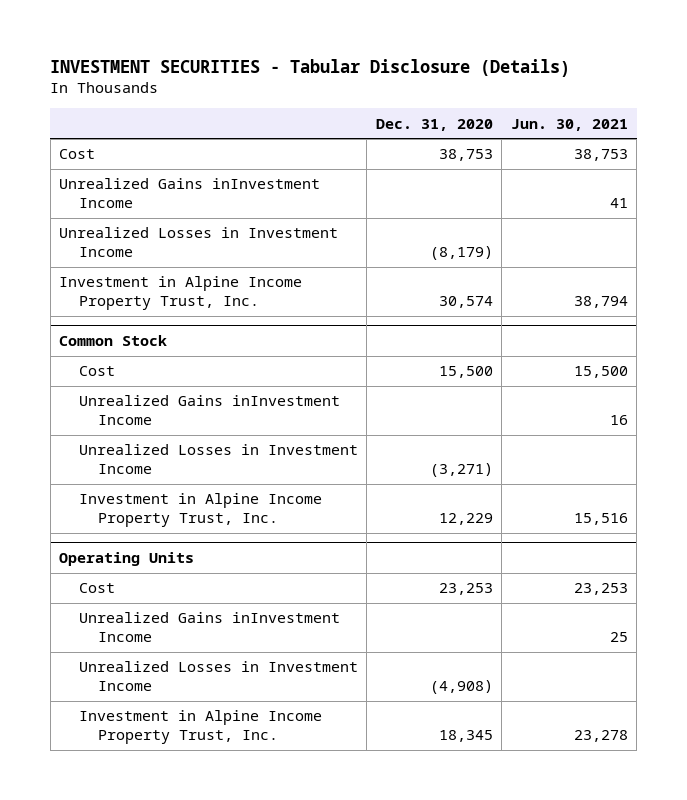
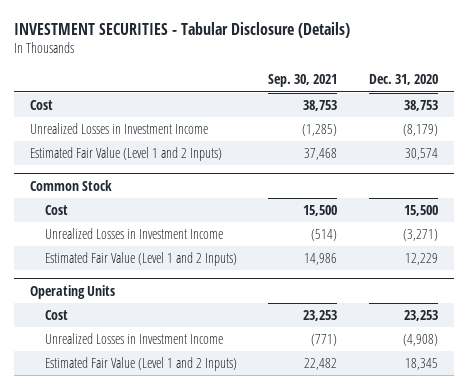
[510,118,628,131] Jun. 30, 2021 -> none
none -> [268,74,338,88] Sep. 30, 2021
[59,178,321,209] Unrealized Gains inInvestment Income -> none
[59,276,303,311] Investment in Alpine Income Property Trust, Inc. -> [29,147,222,162] Estimated Fair Value (Level 1 and 2 Inputs)
[78,395,340,426] Unrealized Gains inInvestment Income -> none
[78,493,322,528] Investment in Alpine Income Property Trust, Inc. -> [44,252,237,267] Estimated Fair Value (Level 1 and 2 Inputs)
[78,612,340,643] Unrealized Gains inInvestment Income -> none
[78,710,322,745] Investment in Alpine Income Property Trust, Inc. -> [44,357,237,372] Estimated Fair Value (Level 1 and 2 Inputs)

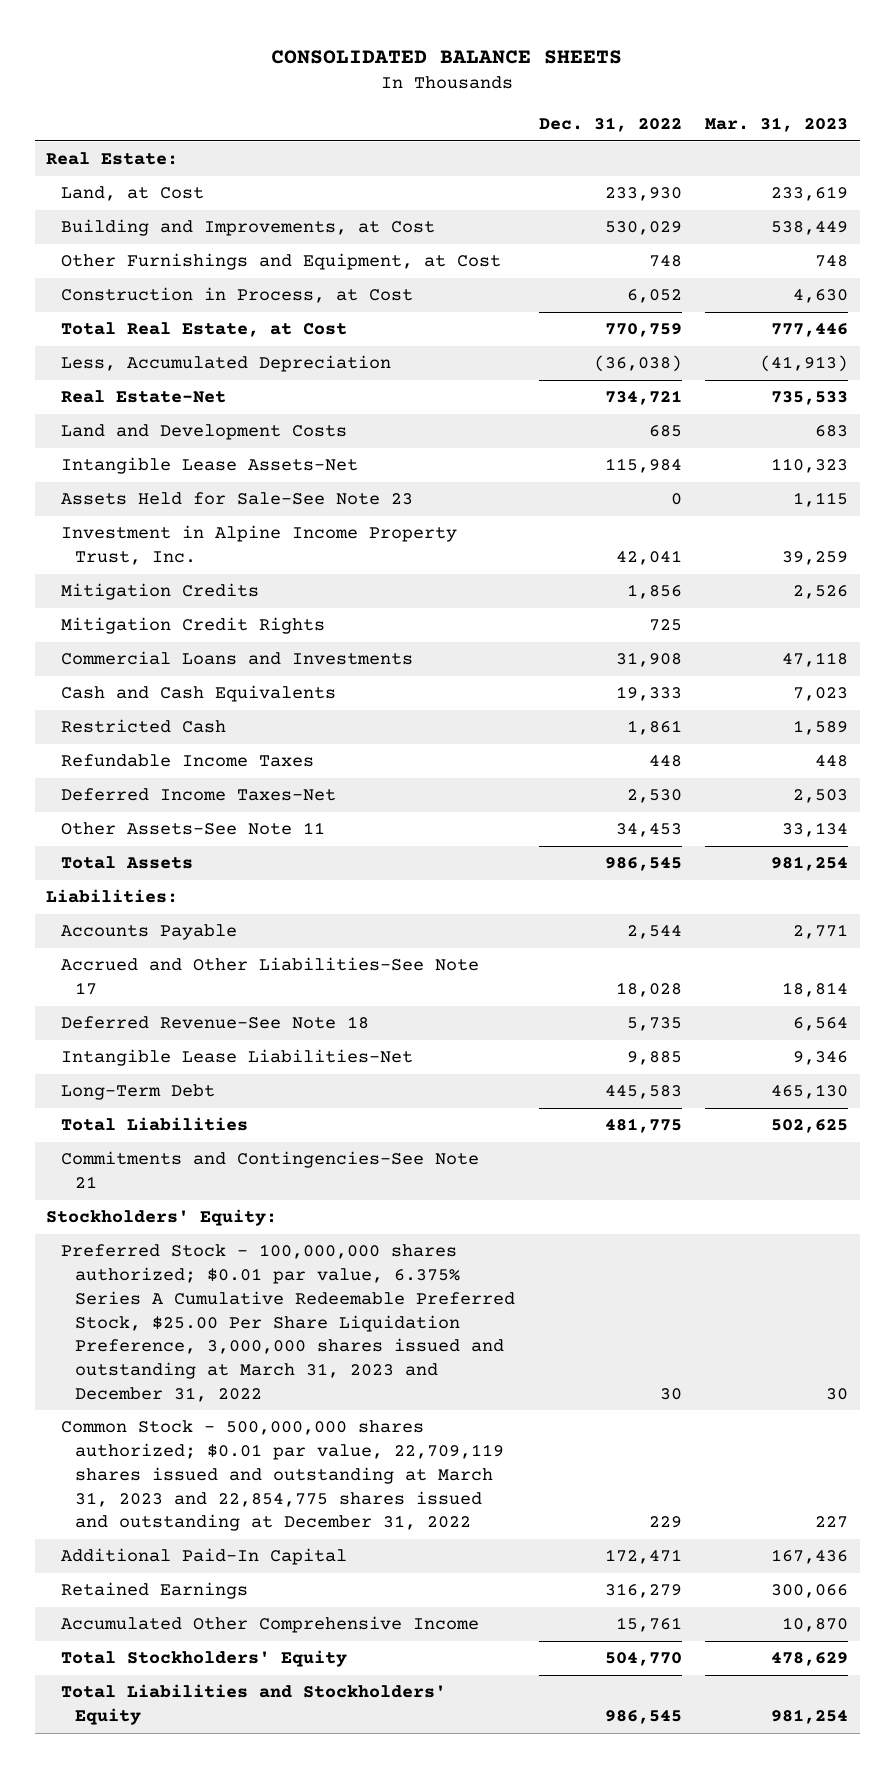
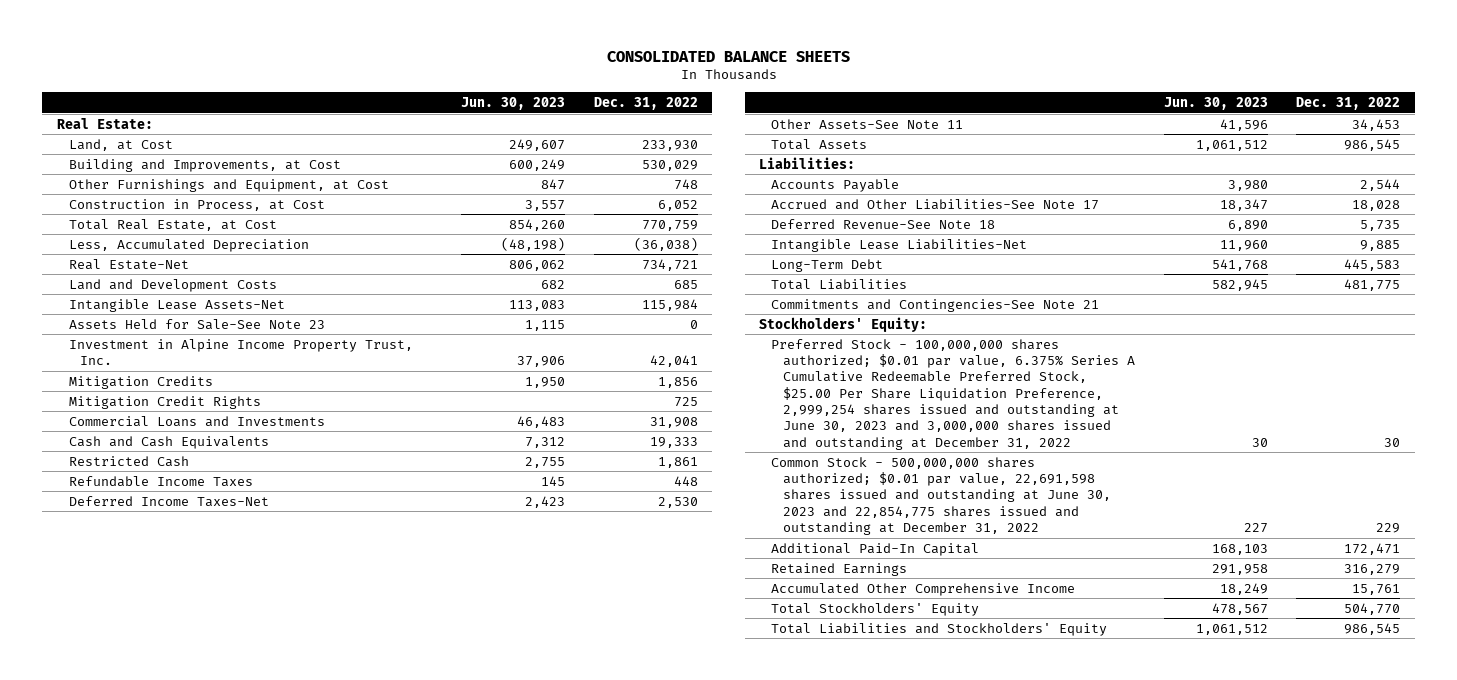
[705,117,849,133] Mar. 31, 2023 -> none
none -> [461,96,566,110] Jun. 30, 2023
[60,1244,515,1402] Preferred Stock - 100,000,000 shares authorized; $0.01 par value, 6.375% Series A Cumulative Redeemable Preferred Stock, $25.00 Per Share Liquidation Preference, 3,000,000 shares issued and outstanding at March 31, 2023 and December 31, 2022 -> [770,338,1135,450] Preferred Stock - 100,000,000 shares authorized; $0.01 par value, 6.375% Series A Cumulative Redeemable Preferred Stock, $25.00 Per Share Liquidation Preference, 2,999,254 shares issued and outstanding at June 30, 2023 and 3,000,000 shares issued and outstanding at December 31, 2022
[60,1420,504,1532] Common Stock - 500,000,000 shares authorized; $0.01 par value, 22,709,119 shares issued and outstanding at March 31, 2023 and 22,854,775 shares issued and outstanding at December 31, 2022 -> [770,456,1111,535] Common Stock - 500,000,000 shares authorized; $0.01 par value, 22,691,598 shares issued and outstanding at June 30, 2023 and 22,854,775 shares issued and outstanding at December 31, 2022

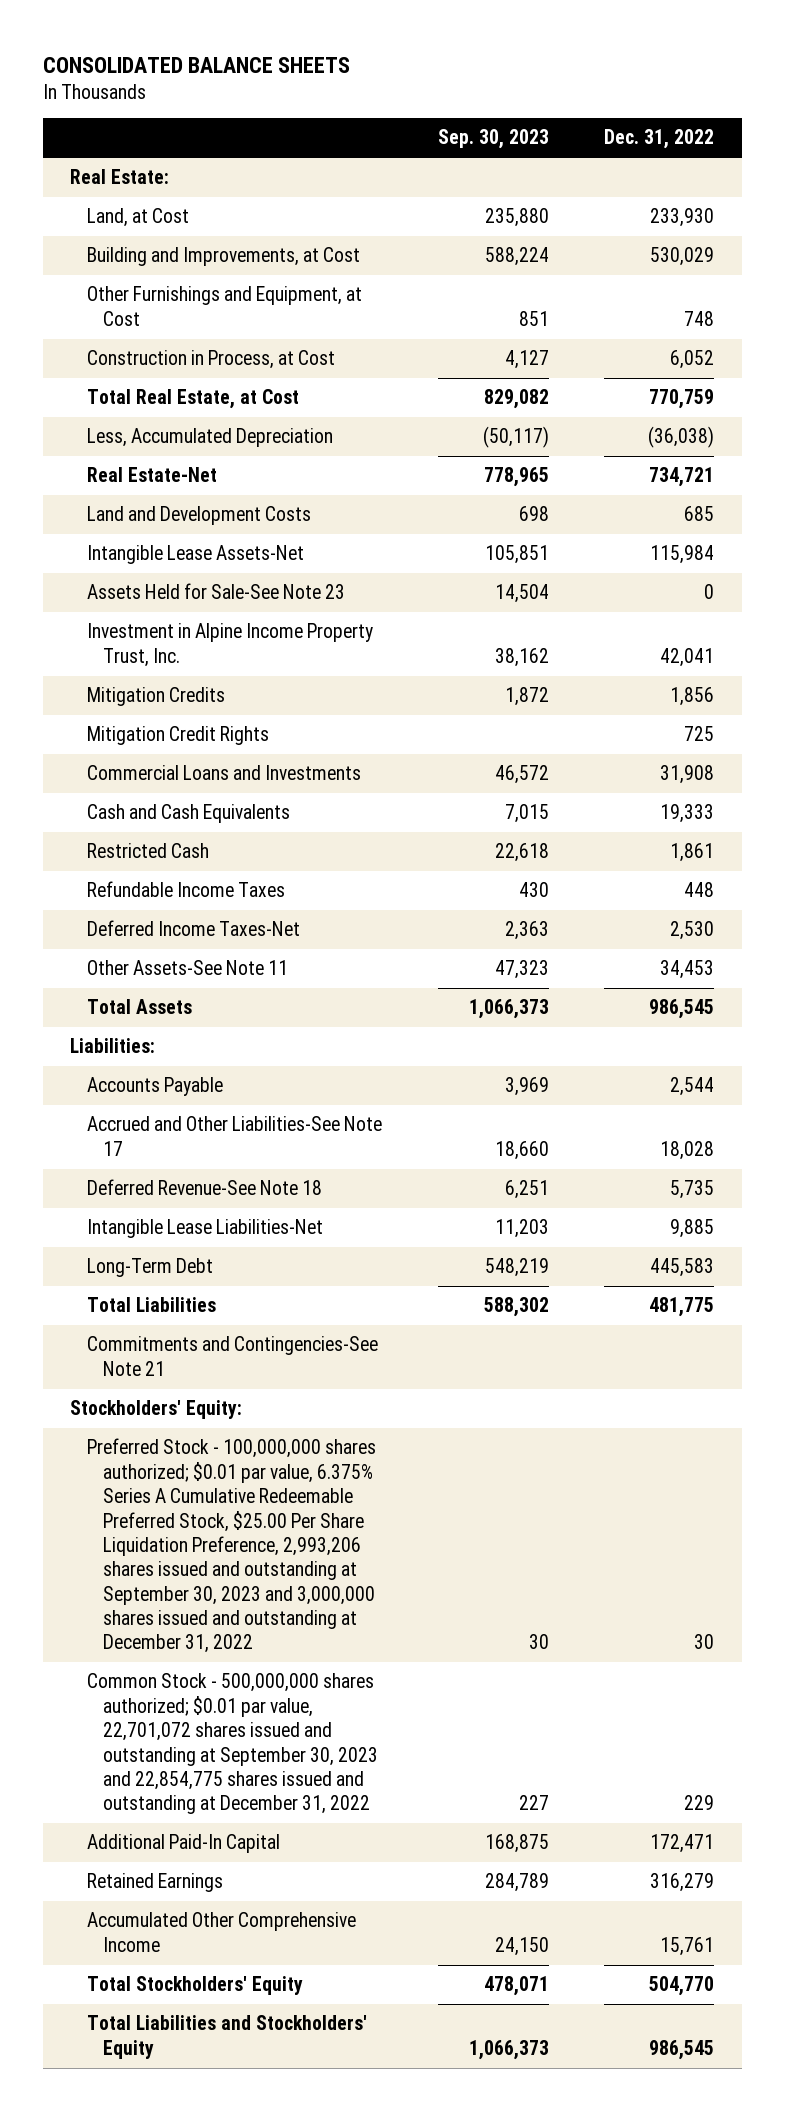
[461,96,566,110] Jun. 30, 2023 -> none
none -> [437,129,549,150] Sep. 30, 2023
[770,338,1135,450] Preferred Stock - 100,000,000 shares authorized; $0.01 par value, 6.375% Series A Cumulative Redeemable Preferred Stock, $25.00 Per Share Liquidation Preference, 2,999,254 shares issued and outstanding at June 30, 2023 and 3,000,000 shares issued and outstanding at December 31, 2022 -> [86,1438,376,1654] Preferred Stock - 100,000,000 shares authorized; $0.01 par value, 6.375% Series A Cumulative Redeemable Preferred Stock, $25.00 Per Share Liquidation Preference, 2,993,206 shares issued and outstanding at September 30, 2023 and 3,000,000 shares issued and outstanding at December 31, 2022
[770,456,1111,535] Common Stock - 500,000,000 shares authorized; $0.01 par value, 22,691,598 shares issued and outstanding at June 30, 2023 and 22,854,775 shares issued and outstanding at December 31, 2022 -> [86,1673,379,1815] Common Stock - 500,000,000 shares authorized; $0.01 par value, 22,701,072 shares issued and outstanding at September 30, 2023 and 22,854,775 shares issued and outstanding at December 31, 2022

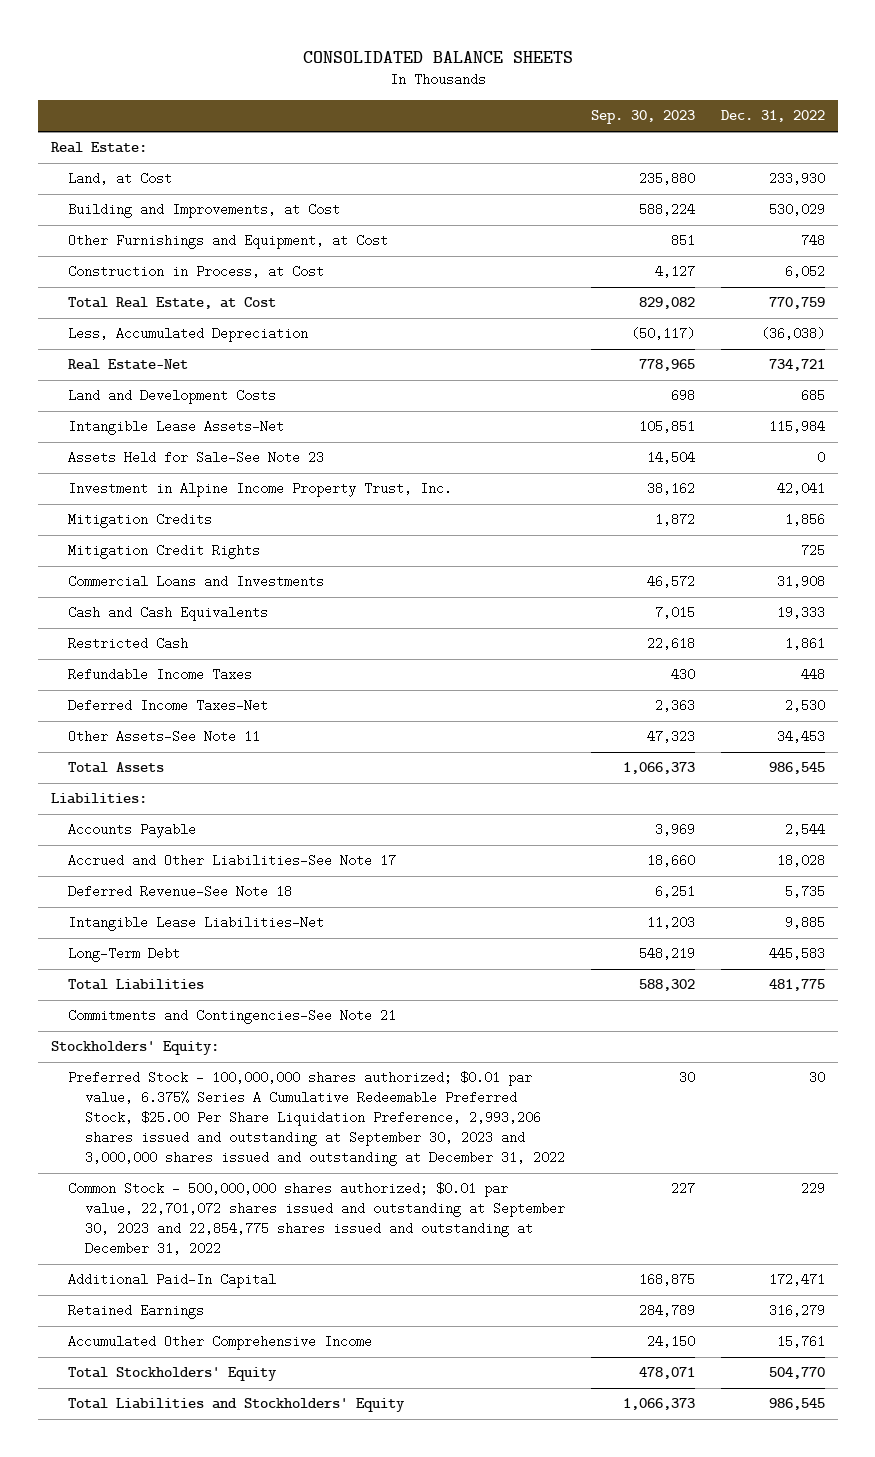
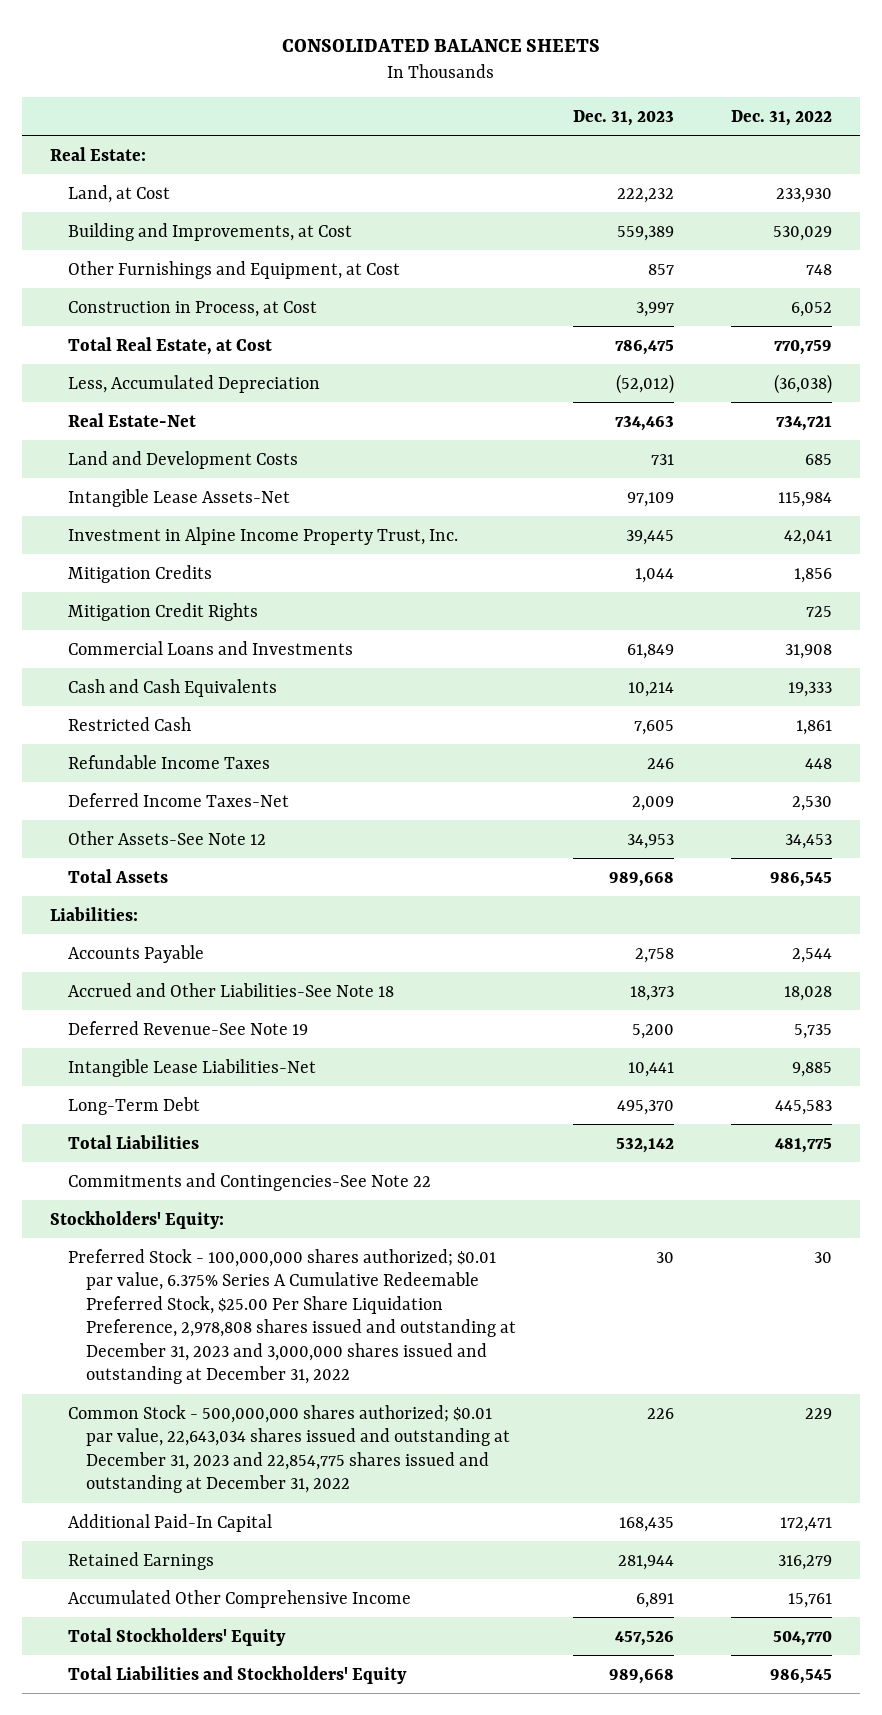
[590,110,695,125] Sep. 30, 2023 -> none
none -> [573,109,675,126] Dec. 31, 2023
[67,451,324,465] Assets Held for Sale-See Note 23 -> none
[67,730,260,744] Other Assets-See Note 11 -> [68,830,267,845] Other Assets-See Note 12
[67,854,396,868] Accrued and Other Liabilities-See Note 17 -> [68,982,395,997] Accrued and Other Liabilities-See Note 18
[67,885,292,899] Deferred Revenue-See Note 18 -> [68,1020,309,1035] Deferred Revenue-See Note 19
[67,1009,396,1025] Commitments and Contingencies-See Note 21 -> [68,1172,432,1191] Commitments and Contingencies-See Note 22
[67,1071,566,1167] Preferred Stock - 100,000,000 shares authorized; $0.01 par value, 6.375% Series A Cumulative Redeemable Preferred Stock, $25.00 Per Share Liquidation Preference, 2,993,206 shares issued and outstanding at September 30, 2023 and 3,000,000 shares issued and outstanding at December 31, 2022 -> [68,1248,517,1385] Preferred Stock - 100,000,000 shares authorized; $0.01 par value, 6.375% Series A Cumulative Redeemable Preferred Stock, $25.00 Per Share Liquidation Preference, 2,978,808 shares issued and outstanding at December 31, 2023 and 3,000,000 shares issued and outstanding at December 31, 2022
[67,1182,566,1256] Common Stock - 500,000,000 shares authorized; $0.01 par value, 22,701,072 shares issued and outstanding at September 30, 2023 and 22,854,775 shares issued and outstanding at December 31, 2022 -> [68,1404,511,1494] Common Stock - 500,000,000 shares authorized; $0.01 par value, 22,643,034 shares issued and outstanding at December 31, 2023 and 22,854,775 shares issued and outstanding at December 31, 2022

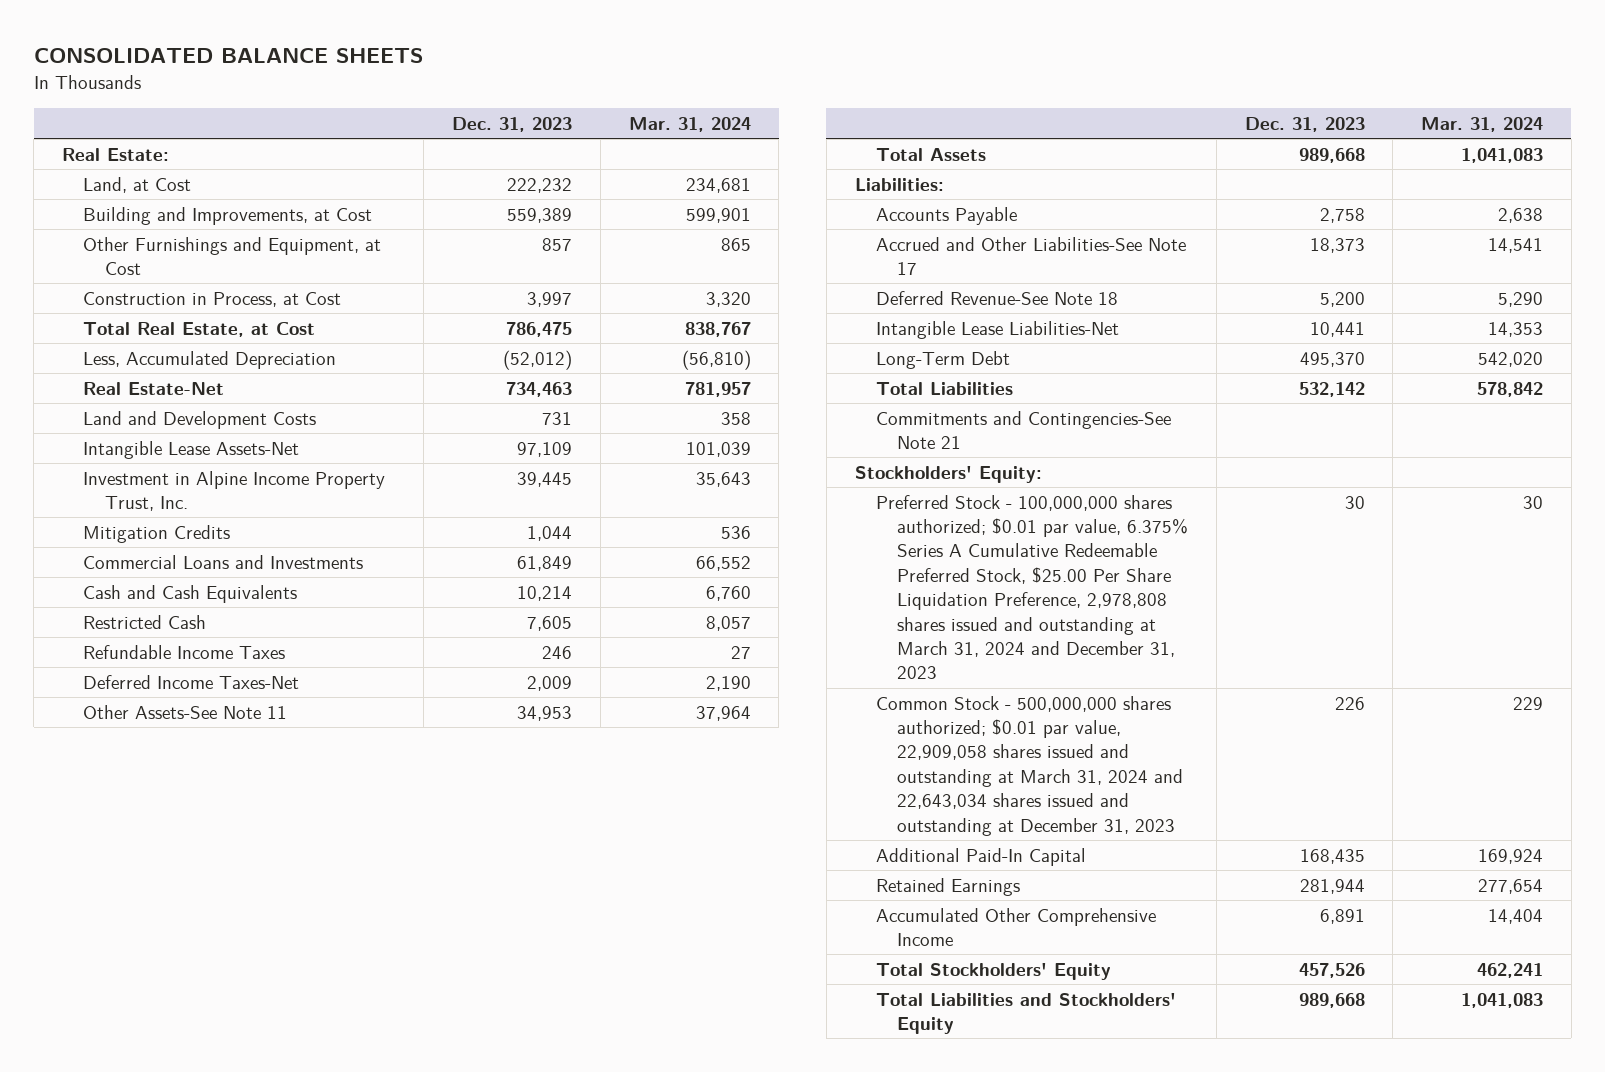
[730,109,832,126] Dec. 31, 2022 -> none
none -> [628,116,751,132] Mar. 31, 2024
[68,602,259,621] Mitigation Credit Rights -> none
[68,830,267,845] Other Assets-See Note 12 -> [83,704,288,719] Other Assets-See Note 11
[68,982,395,997] Accrued and Other Liabilities-See Note 18 -> [875,236,1186,276] Accrued and Other Liabilities-See Note 17
[68,1020,309,1035] Deferred Revenue-See Note 19 -> [875,290,1118,305] Deferred Revenue-See Note 18
[68,1172,432,1191] Commitments and Contingencies-See Note 22 -> [875,410,1171,450] Commitments and Contingencies-See Note 21
[68,1248,517,1385] Preferred Stock - 100,000,000 shares authorized; $0.01 par value, 6.375% Series A Cumulative Redeemable Preferred Stock, $25.00 Per Share Liquidation Preference, 2,978,808 shares issued and outstanding at December 31, 2023 and 3,000,000 shares issued and outstanding at December 31, 2022 -> [875,494,1189,680] Preferred Stock - 100,000,000 shares authorized; $0.01 par value, 6.375% Series A Cumulative Redeemable Preferred Stock, $25.00 Per Share Liquidation Preference, 2,978,808 shares issued and outstanding at March 31, 2024 and December 31, 2023
[68,1404,511,1494] Common Stock - 500,000,000 shares authorized; $0.01 par value, 22,643,034 shares issued and outstanding at December 31, 2023 and 22,854,775 shares issued and outstanding at December 31, 2022 -> [875,695,1184,836] Common Stock - 500,000,000 shares authorized; $0.01 par value, 22,909,058 shares issued and outstanding at March 31, 2024 and 22,643,034 shares issued and outstanding at December 31, 2023

